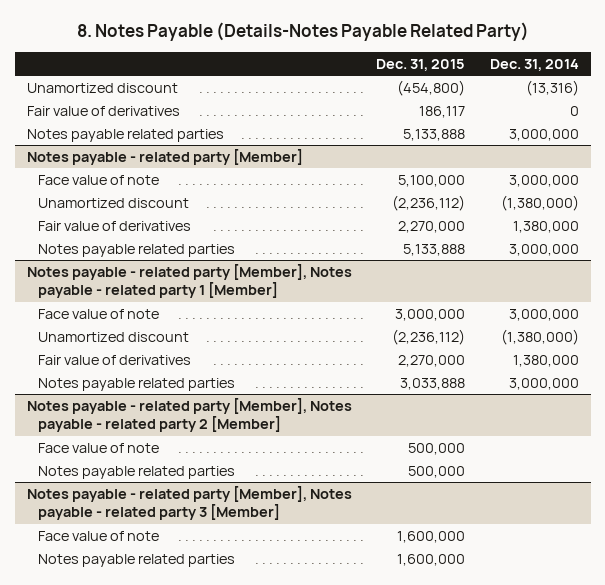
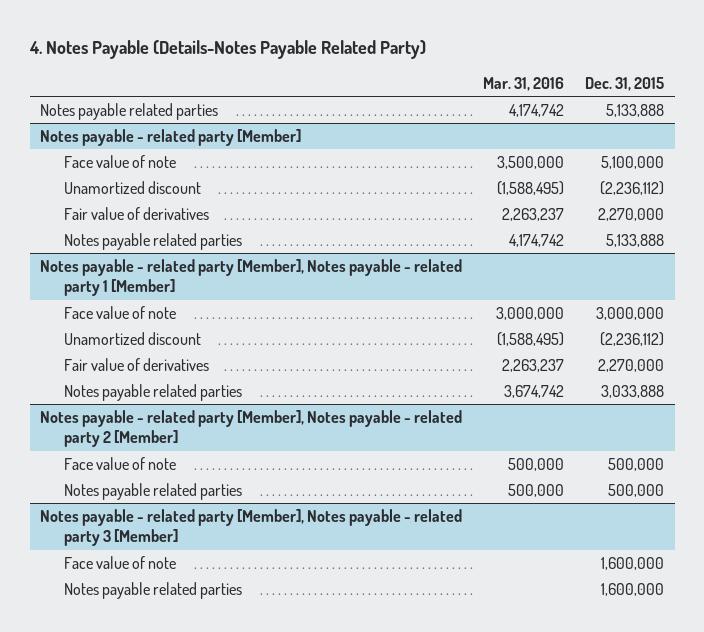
[76,22,529,42] 8. Notes Payable (Details-Notes Payable Related Party) -> [28,40,426,60] 4. Notes Payable (Details-Notes Payable Related Party)
[489,59,579,72] Dec. 31, 2014 -> none
none -> [483,76,565,91] Mar. 31, 2016
[26,83,178,94] Unamortized discount -> none
[26,106,180,117] Fair value of derivatives -> none

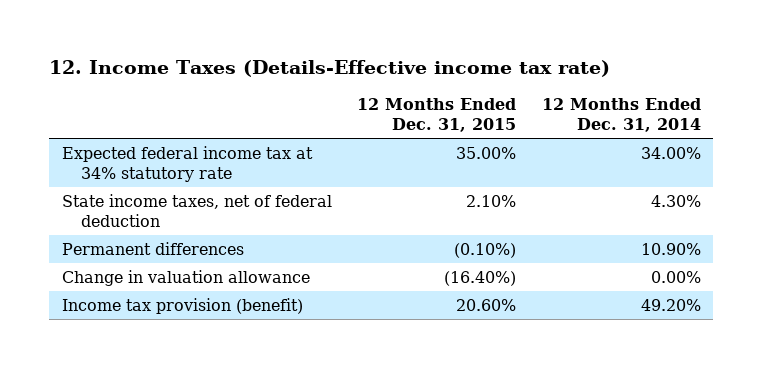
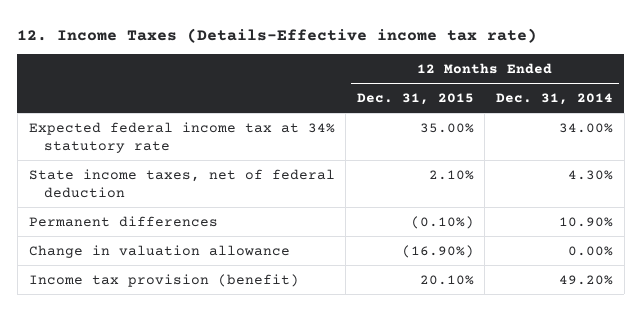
[444,270,517,286] (16.40%) -> [401,244,474,258] (16.90%)
[456,298,517,311] 20.60% -> [419,274,474,285] 20.10%

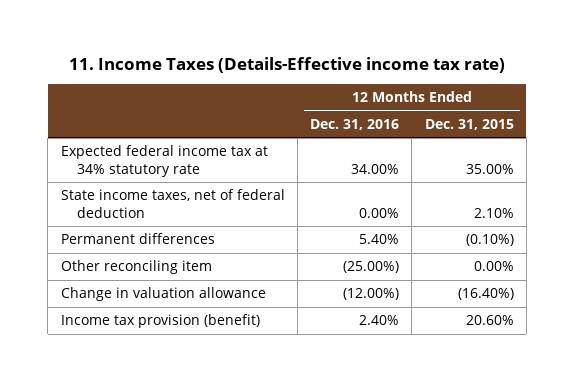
[17,27,538,43] 12. Income Taxes (Details-Effective income tax rate) -> [69,56,506,73] 11. Income Taxes (Details-Effective income tax rate)
[496,92,614,105] Dec. 31, 2014 -> none
none -> [310,119,400,131] Dec. 31, 2016
none -> [60,260,212,275] Other reconciling item
[401,244,474,258] (16.90%) -> [457,288,514,301] (16.40%)
[419,274,474,285] 20.10% -> [465,315,514,326] 20.60%

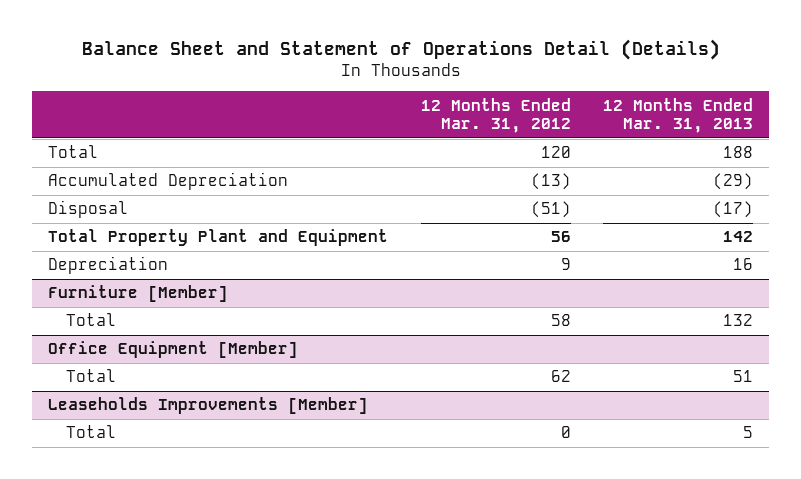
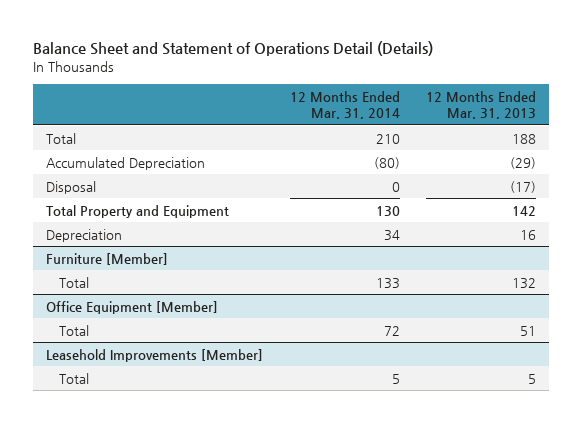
[420,97,571,134] 12 Months Ended Mar. 31, 2012 -> none
none -> [289,91,400,120] 12 Months Ended Mar. 31, 2014
[47,229,388,247] Total Property Plant and Equipment -> [46,204,230,218] Total Property and Equipment
[47,397,368,415] Leaseholds Improvements [Member] -> [46,348,264,362] Leasehold Improvements [Member]

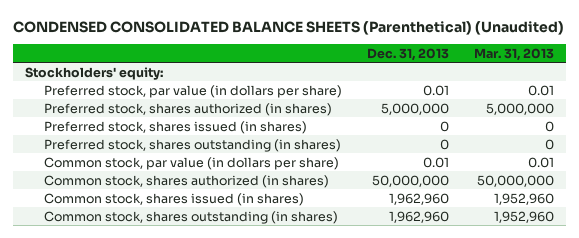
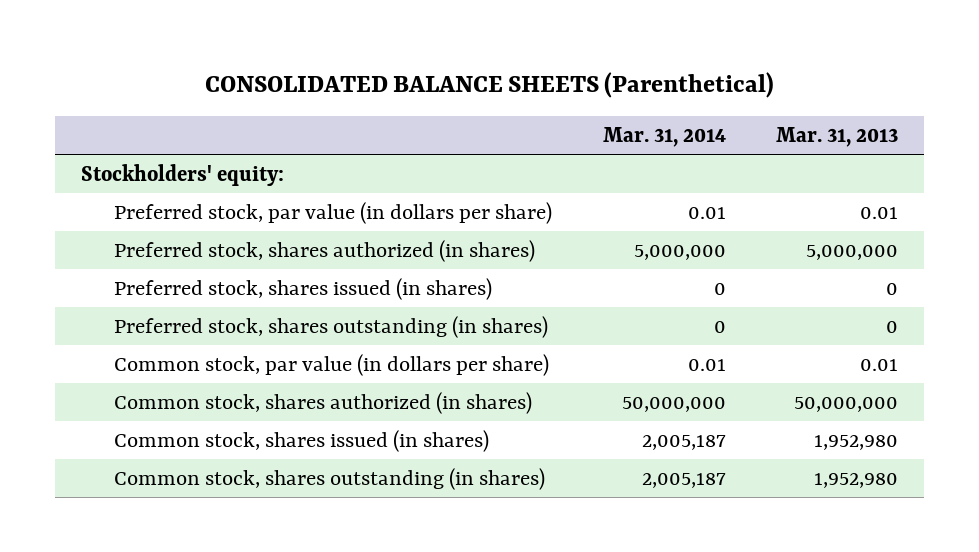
[12,20,564,35] CONDENSED CONSOLIDATED BALANCE SHEETS (Parenthetical) (Unaudited) -> [204,72,774,99] CONSOLIDATED BALANCE SHEETS (Parenthetical)
[366,47,449,61] Dec. 31, 2013 -> none
none -> [602,127,726,148] Mar. 31, 2014
[493,192,554,205] 1,952,960 -> [814,434,899,450] 1,952,980
[493,210,554,223] 1,952,960 -> [814,472,899,488] 1,952,980

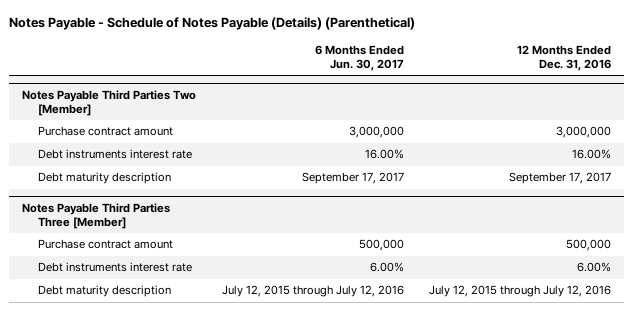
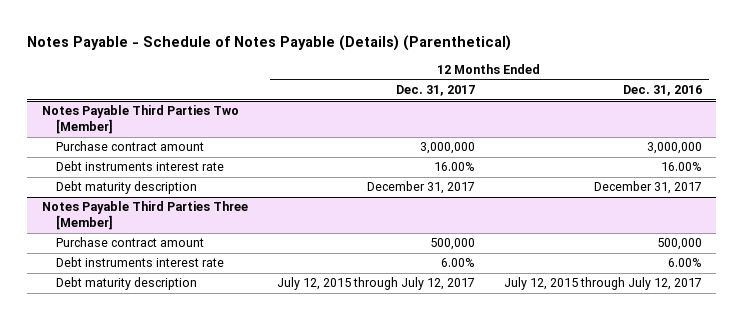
[314,44,404,71] 6 Months Ended Jun. 30, 2017 -> none
none -> [395,85,475,97] Dec. 31, 2017
[509,172,612,185] September 17, 2017 -> [593,181,702,195] December 31, 2017
[429,285,612,298] July 12, 2015 through July 12, 2016 -> [503,277,702,291] July 12, 2015 through July 12, 2017

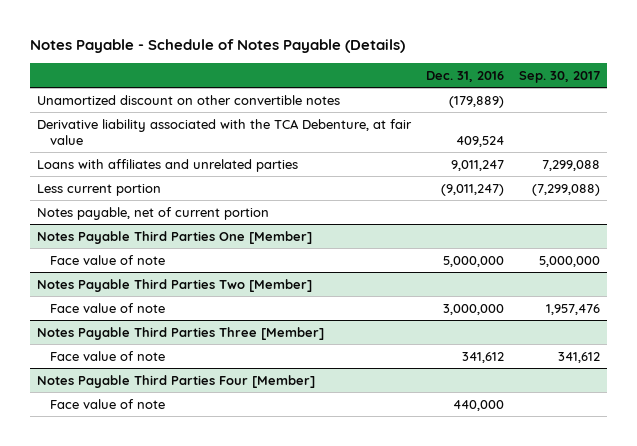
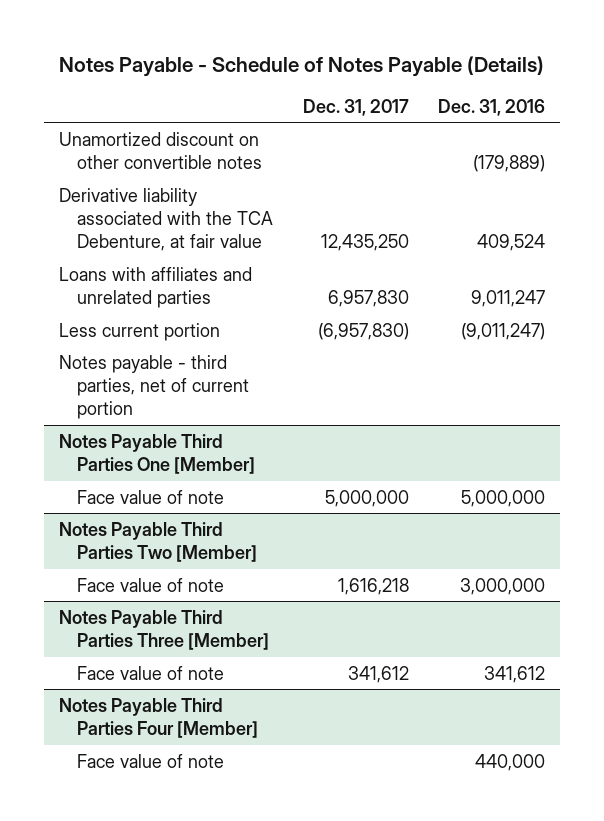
[519,70,601,83] Sep. 30, 2017 -> none
none -> [302,98,409,116] Dec. 31, 2017
[37,206,270,220] Notes payable, net of current portion -> [59,354,250,420] Notes payable - third parties, net of current portion

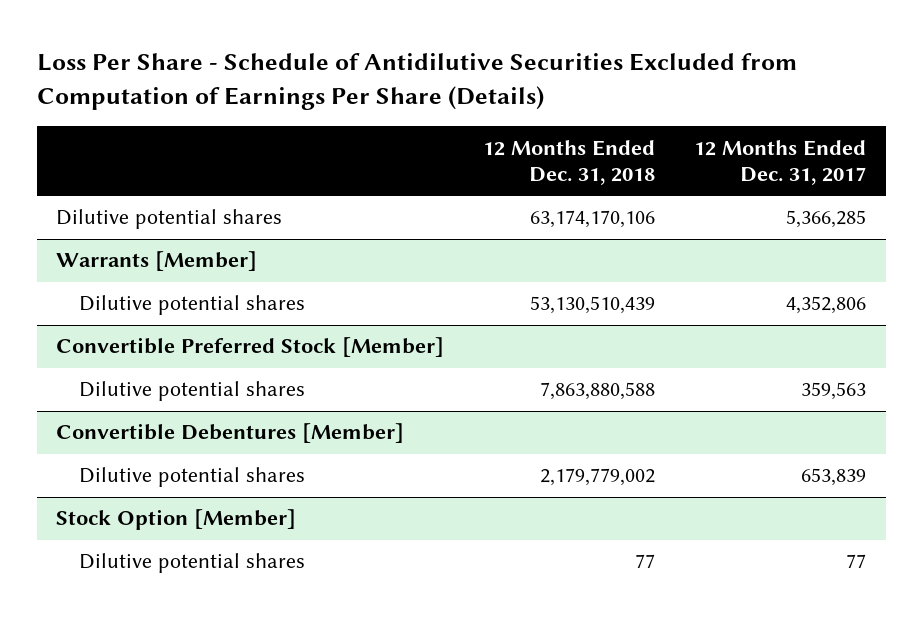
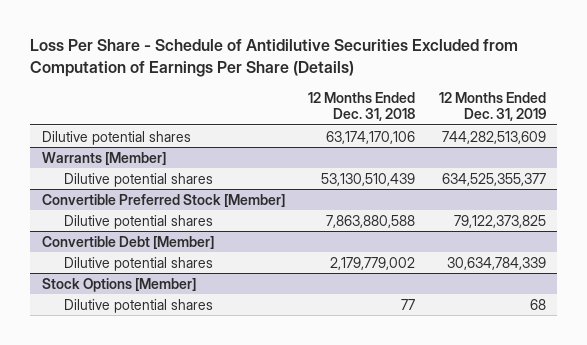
[694,139,867,186] 12 Months Ended Dec. 31, 2017 -> none
none -> [438,91,546,122] 12 Months Ended Dec. 31, 2019
[56,423,405,444] Convertible Debentures [Member] -> [41,235,214,249] Convertible Debt [Member]
[56,509,297,531] Stock Option [Member] -> [41,277,196,292] Stock Options [Member]

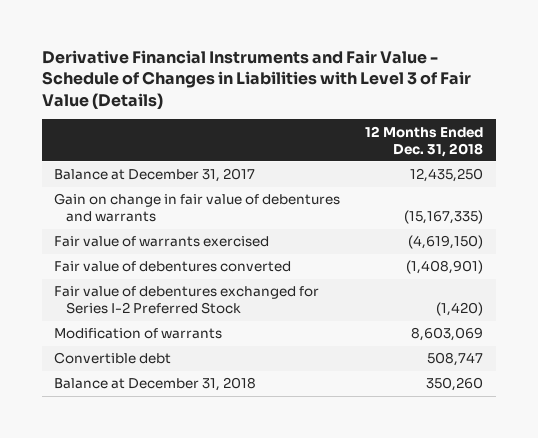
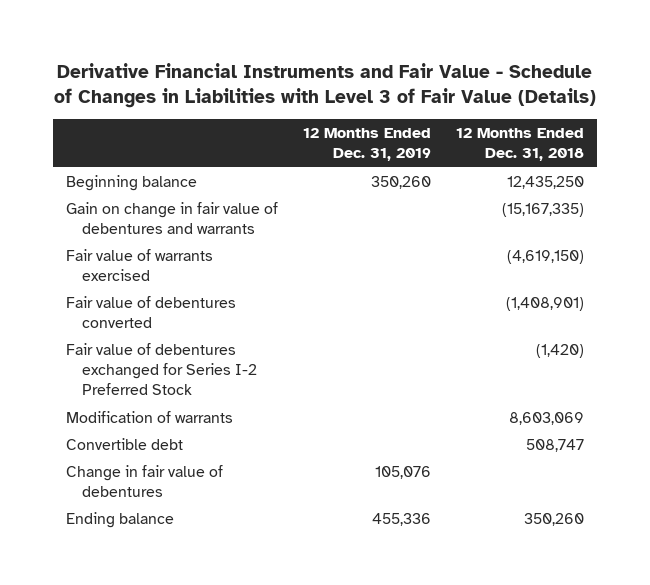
none -> [303,128,432,162] 12 Months Ended Dec. 31, 2019
[54,168,256,183] Balance at December 31, 2017 -> [65,175,197,192] Beginning balance
none -> [65,465,223,498] Change in fair value of debentures
[54,377,257,392] Balance at December 31, 2018 -> [65,512,174,529] Ending balance

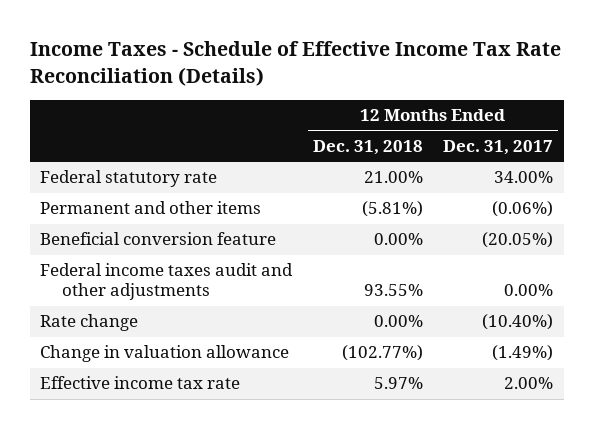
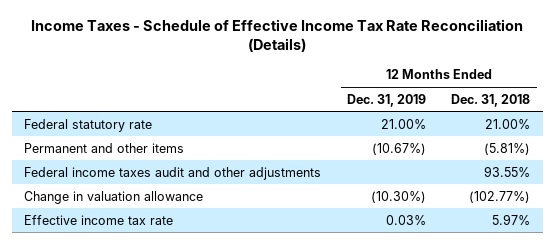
[443,140,554,156] Dec. 31, 2017 -> none
none -> [346,93,426,107] Dec. 31, 2019
[40,232,277,246] Beneficial conversion feature -> none
[40,314,139,332] Rate change -> none

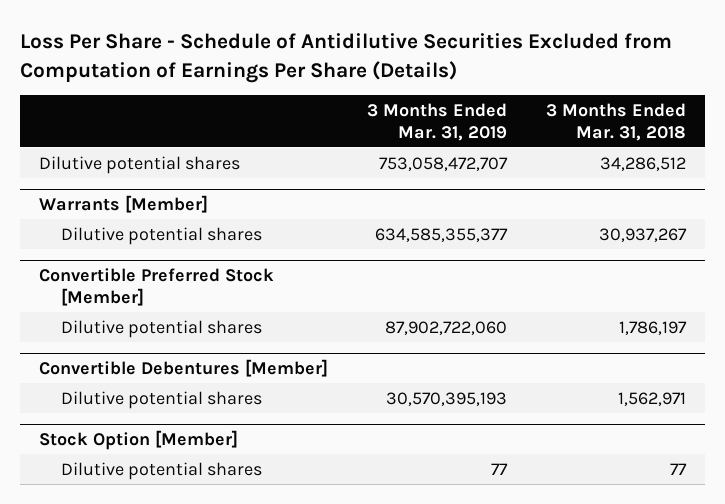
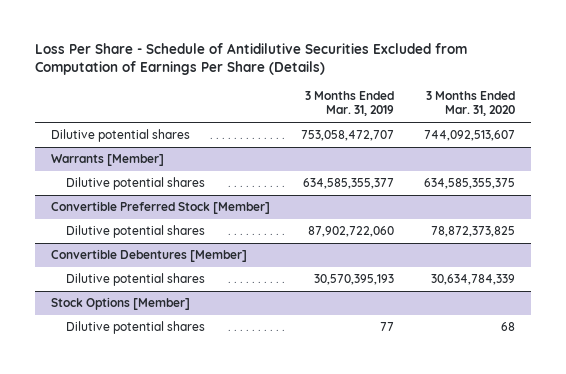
[545,102,686,141] 3 Months Ended Mar. 31, 2018 -> none
none -> [426,90,516,117] 3 Months Ended Mar. 31, 2020
[39,429,239,450] Stock Option [Member] -> [50,297,190,311] Stock Options [Member]

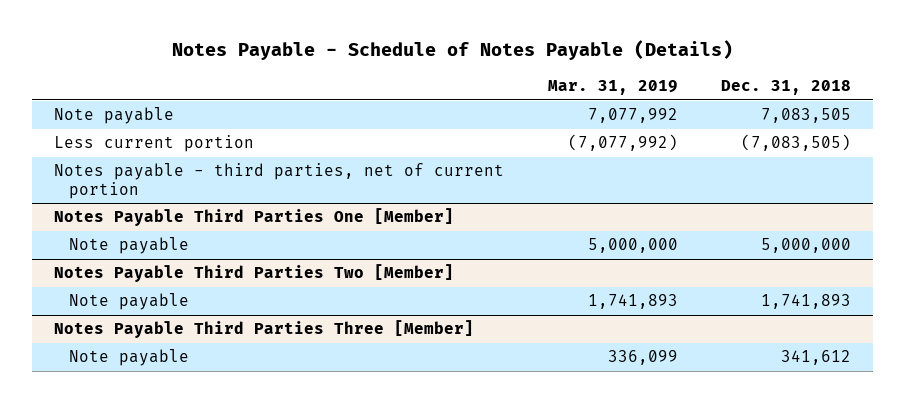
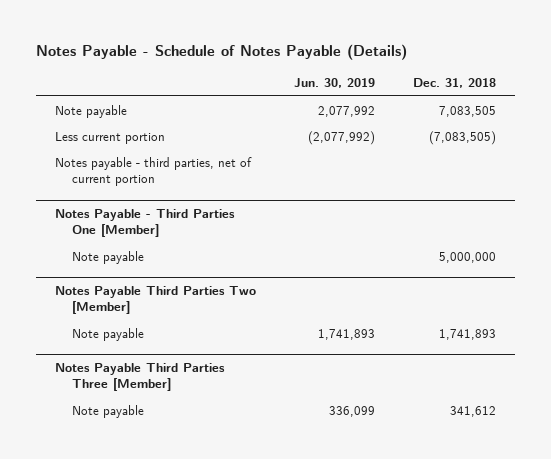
[547,80,678,96] Mar. 31, 2019 -> none
none -> [294,77,376,88] Jun. 30, 2019
[53,208,454,227] Notes Payable Third Parties One [Member] -> [55,208,236,238] Notes Payable - Third Parties One [Member]

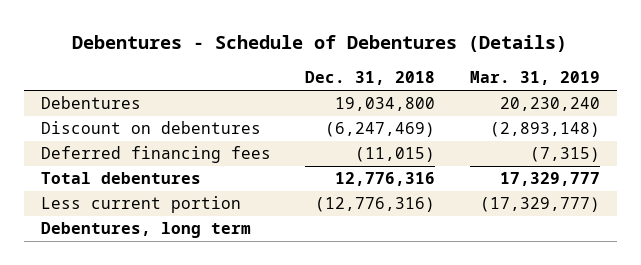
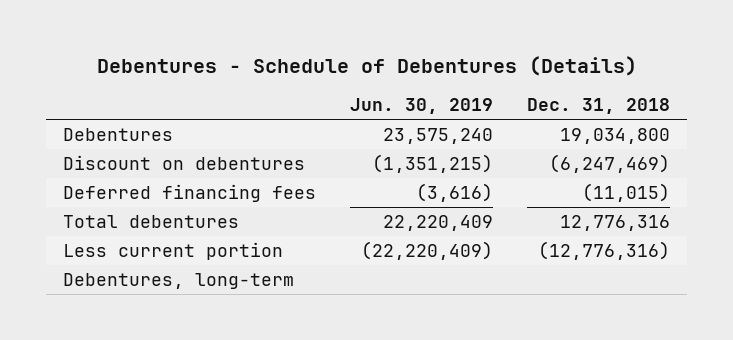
[469,71,600,86] Mar. 31, 2019 -> none
none -> [350,98,494,115] Jun. 30, 2019
[40,222,251,239] Debentures, long term -> [63,272,295,289] Debentures, long-term

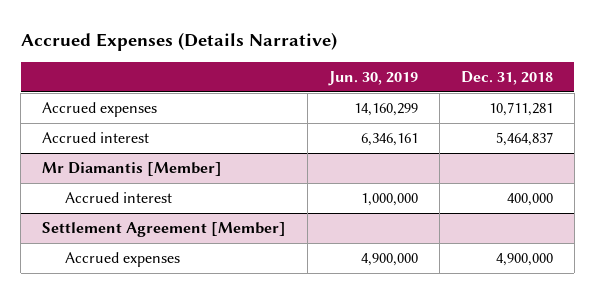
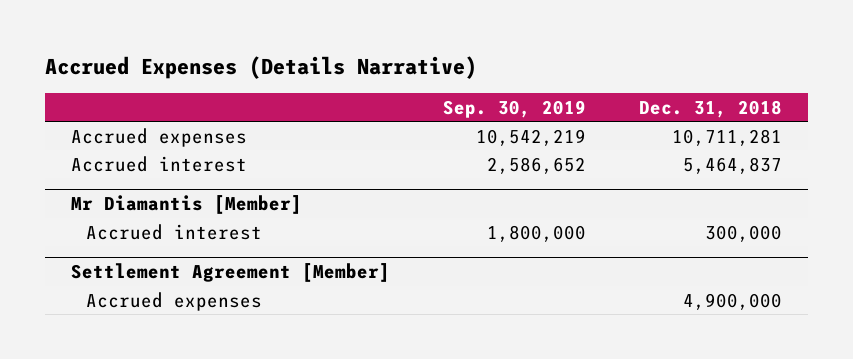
[328,71,419,87] Jun. 30, 2019 -> none
none -> [443,99,587,118] Sep. 30, 2019
[506,193,553,207] 400,000 -> [704,224,782,242] 300,000

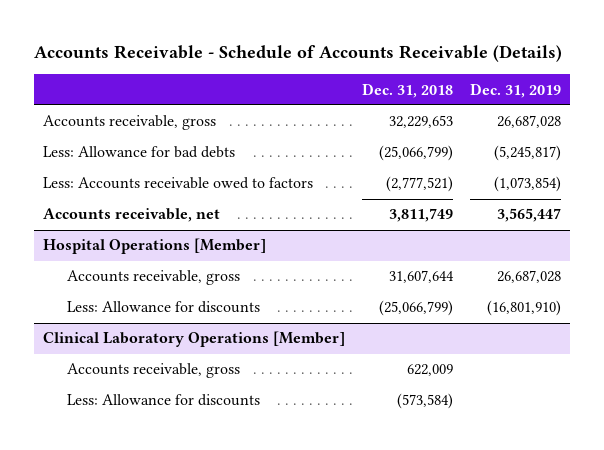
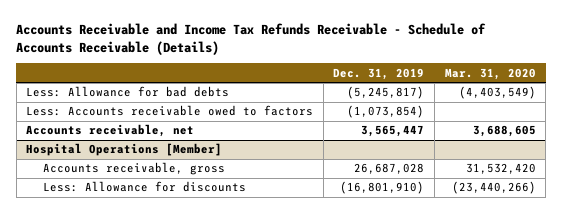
[33,45,562,63] Accounts Receivable - Schedule of Accounts Receivable (Details) -> [16,23,487,55] Accounts Receivable and Income Tax Refunds Receivable - Schedule of Accounts Receivable (Details)
[362,82,454,98] Dec. 31, 2018 -> none
none -> [444,67,536,80] Mar. 31, 2020
[42,115,216,131] Accounts receivable, gross -> none
[42,331,345,348] Clinical Laboratory Operations [Member] -> none
[66,363,240,379] Accounts receivable, gross -> none
[66,394,260,407] Less: Allowance for discounts -> none

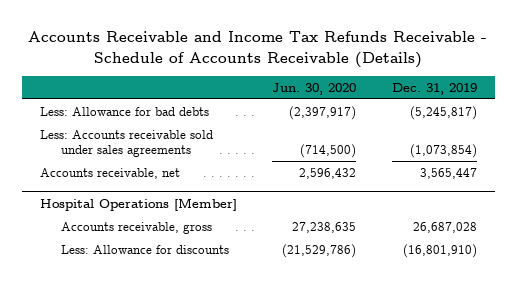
[444,67,536,80] Mar. 31, 2020 -> none
none -> [272,82,357,95] Jun. 30, 2020
[26,105,314,117] Less: Accounts receivable owed to factors -> [39,130,213,158] Less: Accounts receivable sold under sales agreements

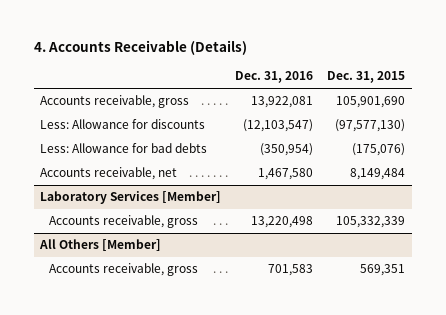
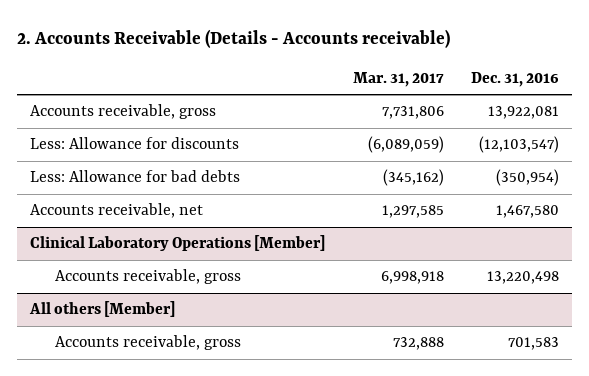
[33,40,247,56] 4. Accounts Receivable (Details) -> [16,28,450,48] 2. Accounts Receivable (Details - Accounts receivable)
[327,71,406,84] Dec. 31, 2015 -> none
none -> [352,72,444,88] Mar. 31, 2017
[40,191,222,205] Laboratory Services [Member] -> none
none -> [30,235,326,252] Clinical Laboratory Operations [Member]
[39,239,162,252] All Others [Member] -> [29,301,176,318] All others [Member]

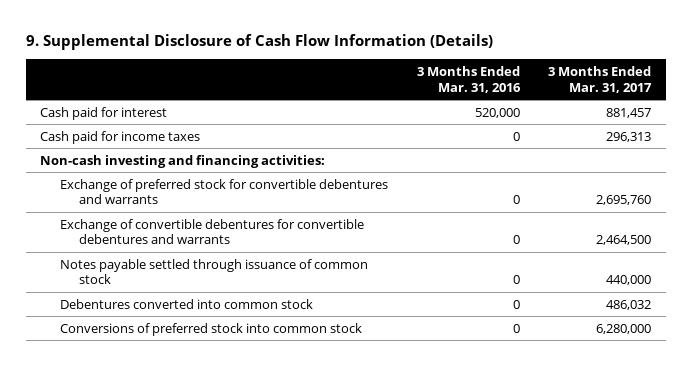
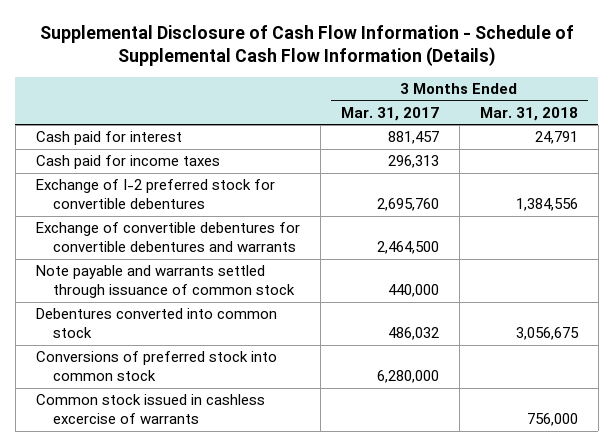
[25,34,493,51] 9. Supplemental Disclosure of Cash Flow Information (Details) -> [39,24,574,67] Supplemental Disclosure of Cash Flow Information - Schedule of Supplemental Cash Flow Information (Details)
[416,66,521,93] 3 Months Ended Mar. 31, 2016 -> none
none -> [479,106,578,121] Mar. 31, 2018
[40,154,326,168] Non-cash investing and financing activities: -> none
[59,178,388,205] Exchange of preferred stock for convertible debentures and warrants -> [35,179,275,210] Exchange of I-2 preferred stock for convertible debentures
[59,258,368,285] Notes payable settled through issuance of common stock -> [35,265,296,299] Note payable and warrants settled through issuance of common stock
none -> [35,394,265,425] Common stock issued in cashless excercise of warrants

